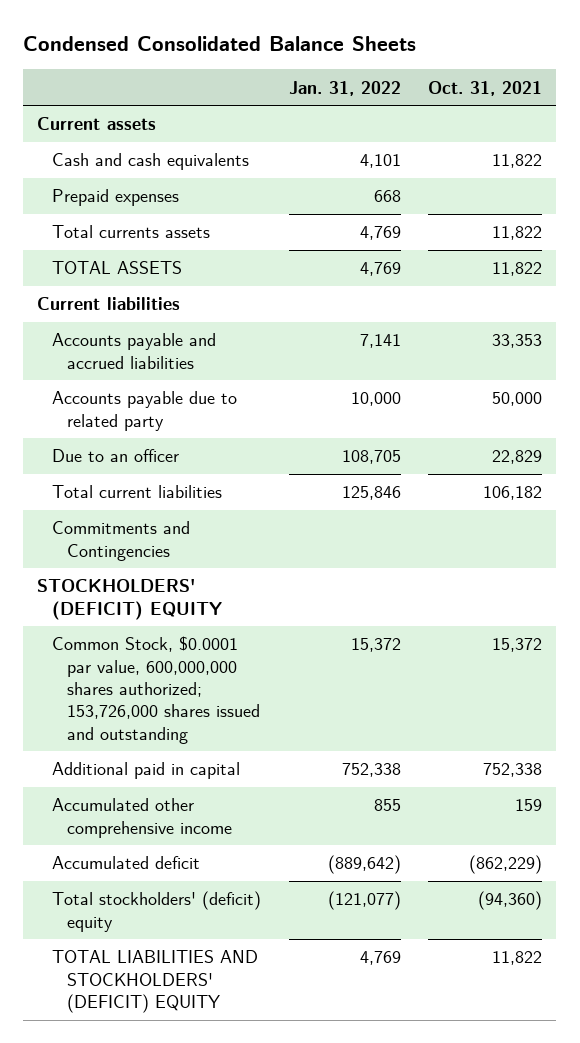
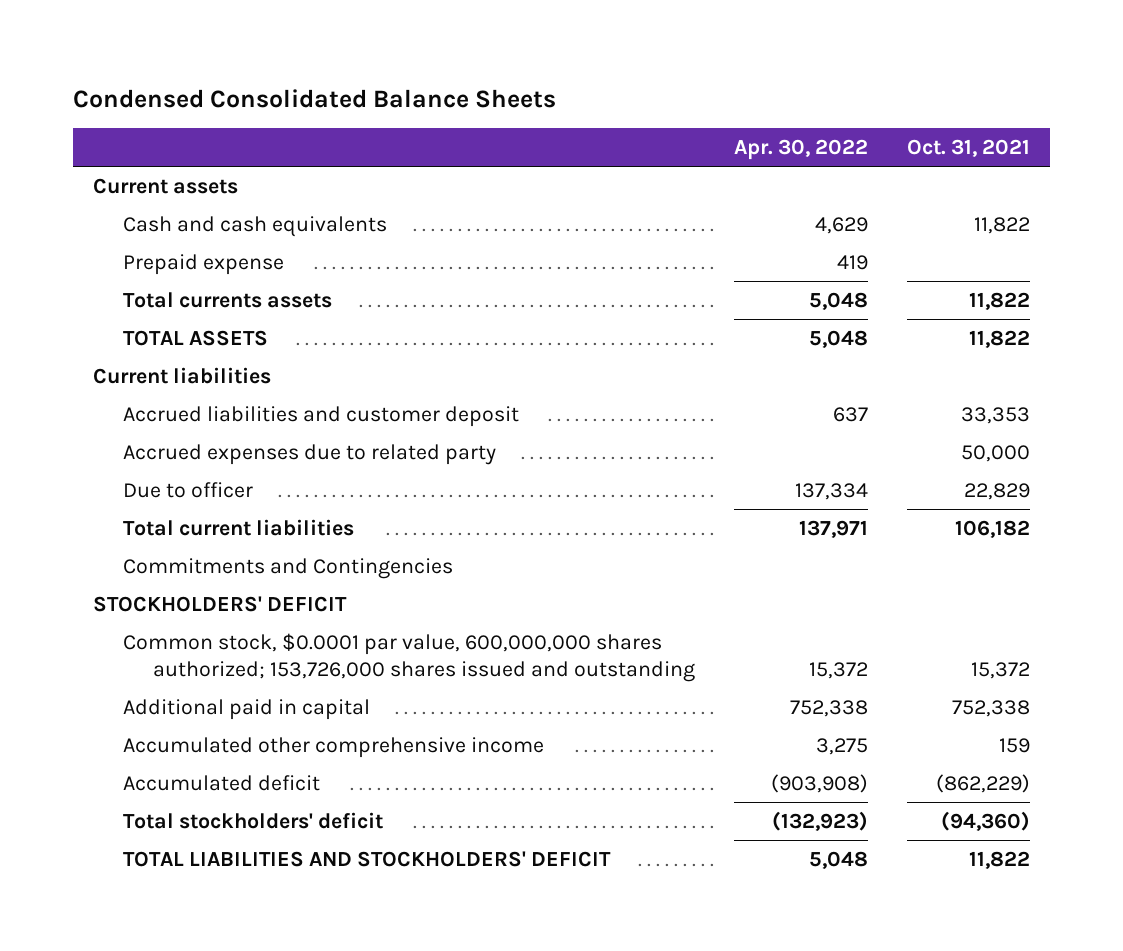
[288,80,401,96] Jan. 31, 2022 -> none
none -> [733,139,868,161] Apr. 30, 2022
[51,189,179,207] Prepaid expenses -> [122,253,284,275] Prepaid expense
[51,333,216,369] Accounts payable and accrued liabilities -> [122,405,519,427] Accrued liabilities and customer deposit
[51,391,237,431] Accounts payable due to related party -> [122,443,496,465] Accrued expenses due to related party
[51,449,179,463] Due to an officer -> [122,481,253,498] Due to officer
[37,579,222,620] STOCKHOLDERS' (DEFICIT) EQUITY -> [92,595,347,612] STOCKHOLDERS' DEFICIT
[51,636,260,744] Common Stock, $0.0001 par value, 600,000,000 shares authorized; 153,726,000 shares issued and outstanding -> [122,632,695,682] Common stock, $0.0001 par value, 600,000,000 shares authorized; 153,726,000 shares issued and outstanding
[51,891,261,932] Total stockholders' (deficit) equity -> [122,811,383,829] Total stockholders' deficit
[51,950,258,1013] TOTAL LIABILITIES AND STOCKHOLDERS' (DEFICIT) EQUITY -> [122,850,611,867] TOTAL LIABILITIES AND STOCKHOLDERS' DEFICIT

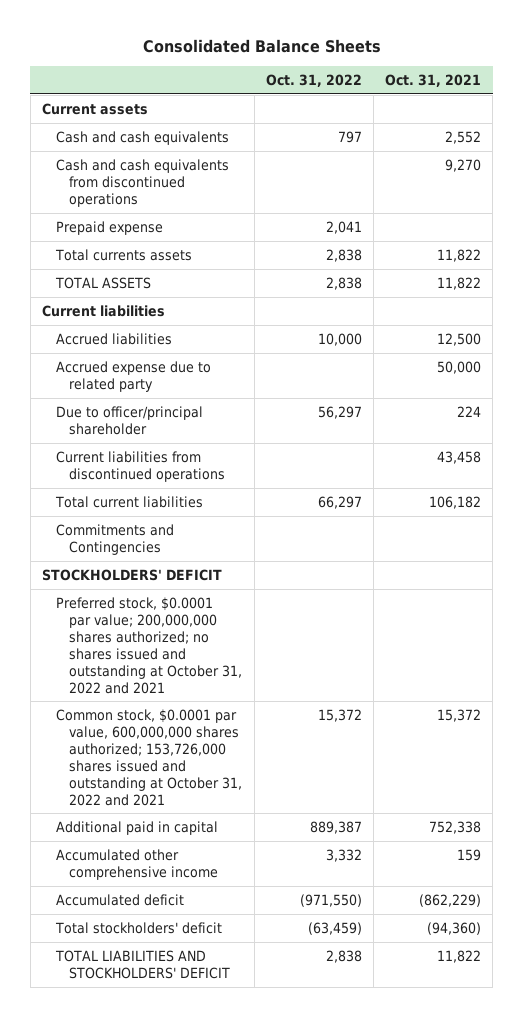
[73,88,557,108] Condensed Consolidated Balance Sheets -> [142,38,381,53] Consolidated Balance Sheets
[733,139,868,161] Apr. 30, 2022 -> none
none -> [265,73,362,87] Oct. 31, 2022
[974,216,1031,234] 11,822 -> [445,131,482,145] 2,552
none -> [55,159,229,207] Cash and cash equivalents from discontinued operations
[122,405,519,427] Accrued liabilities and customer deposit -> none
none -> [55,333,172,346] Accrued liabilities
[122,443,496,465] Accrued expenses due to related party -> [55,361,211,392] Accrued expense due to related party
[122,481,253,498] Due to officer -> [55,406,203,435] Due to officer/principal shareholder
[964,482,1031,500] 22,829 -> [457,406,482,418] 224
none -> [55,451,226,482] Current liabilities from discontinued operations
none -> [55,597,243,694] Preferred stock, $0.0001 par value; 200,000,000 shares authorized; no shares issued and outstanding at October 31, 2022 and 2021
[122,632,695,682] Common stock, $0.0001 par value, 600,000,000 shares authorized; 153,726,000 shares issued and outstanding -> [55,709,243,806] Common stock, $0.0001 par value, 600,000,000 shares authorized; 153,726,000 shares issued and outstanding at October 31, 2022 and 2021

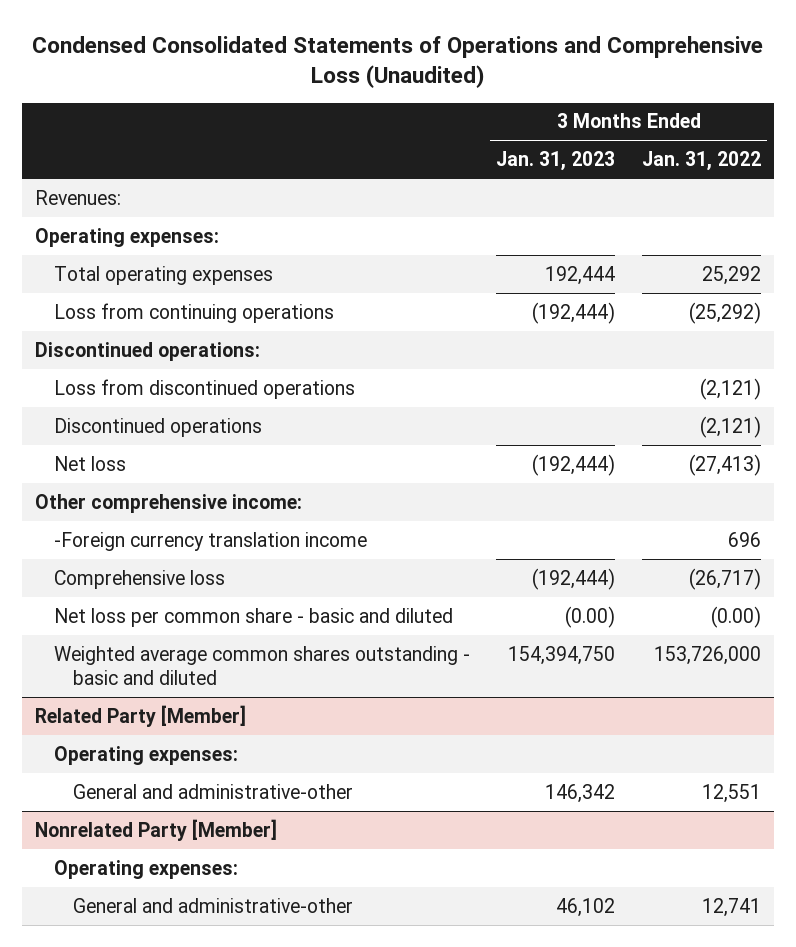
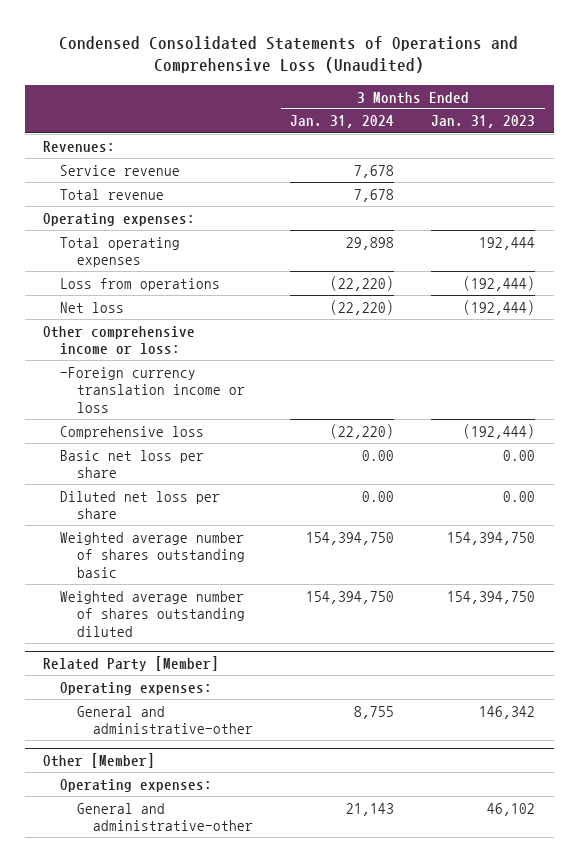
[641,151,761,172] Jan. 31, 2022 -> none
none -> [290,115,395,129] Jan. 31, 2024
none -> [59,164,180,176] Service revenue
none -> [59,188,164,200] Total revenue
[35,341,261,361] Discontinued operations: -> none
[54,378,356,399] Loss from discontinued operations -> none
[54,417,263,437] Discontinued operations -> none
[54,302,335,323] Loss from continuing operations -> [59,277,220,291] Loss from operations
[35,493,303,513] Other comprehensive income: -> [43,325,196,355] Other comprehensive income or loss:
[54,531,368,551] -Foreign currency translation income -> [59,366,245,413] -Foreign currency translation income or loss
[54,607,454,627] Net loss per common share - basic and diluted -> [59,449,204,479] Basic net loss per share
[565,605,616,628] (0.00) -> [503,449,536,461] 0.00
none -> [59,490,220,520] Diluted net loss per share
[54,645,471,685] Weighted average common shares outstanding - basic and diluted -> [59,531,245,578] Weighted average number of shares outstanding basic
none -> [59,590,245,637] Weighted average number of shares outstanding diluted
[35,818,278,841] Nonrelated Party [Member] -> none
none -> [43,753,156,769] Other [Member]

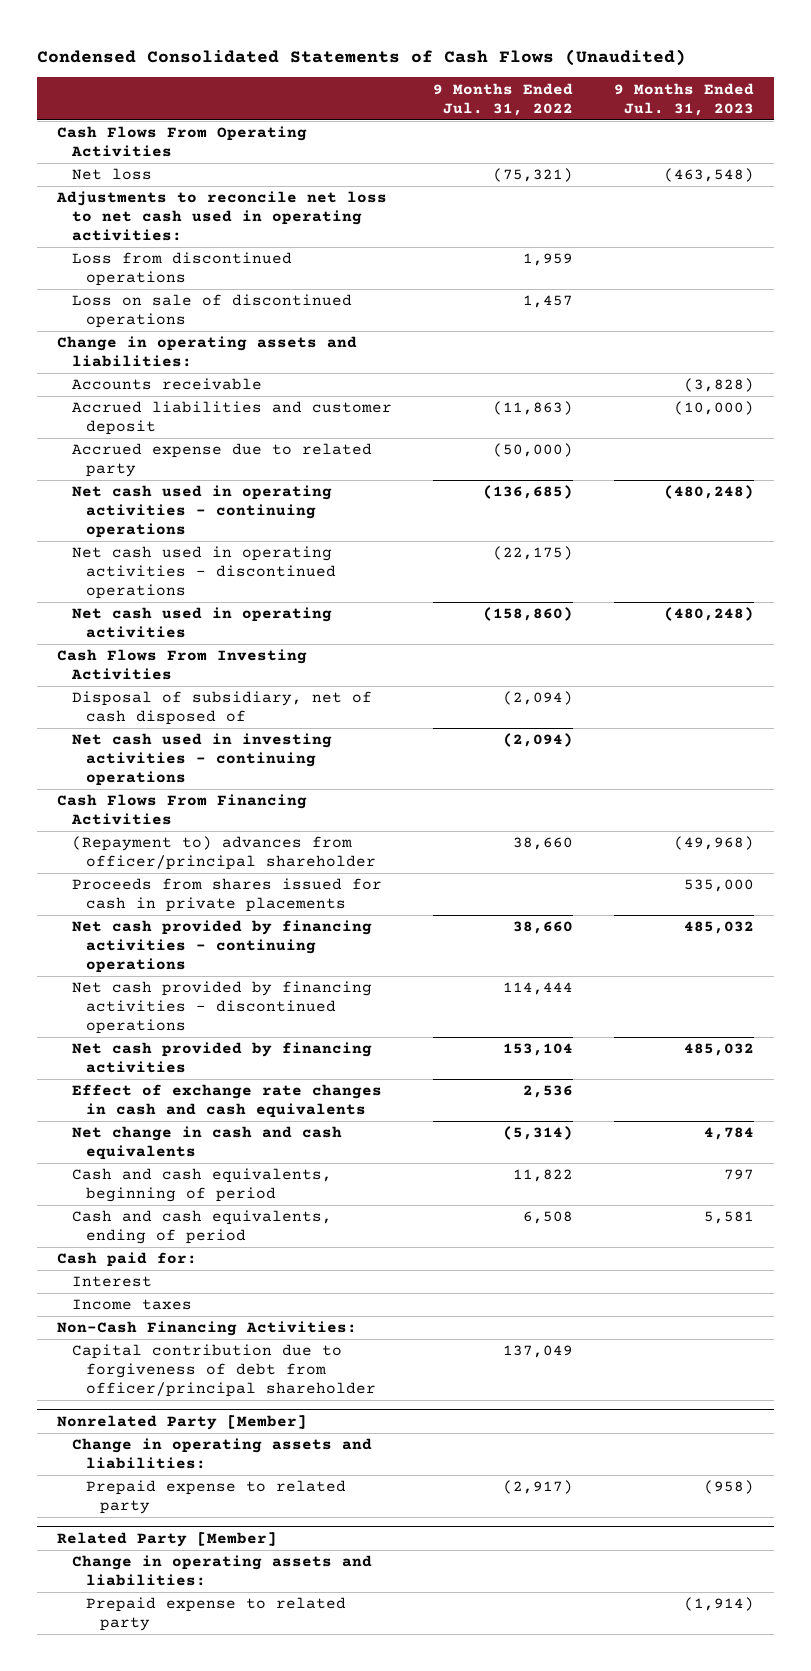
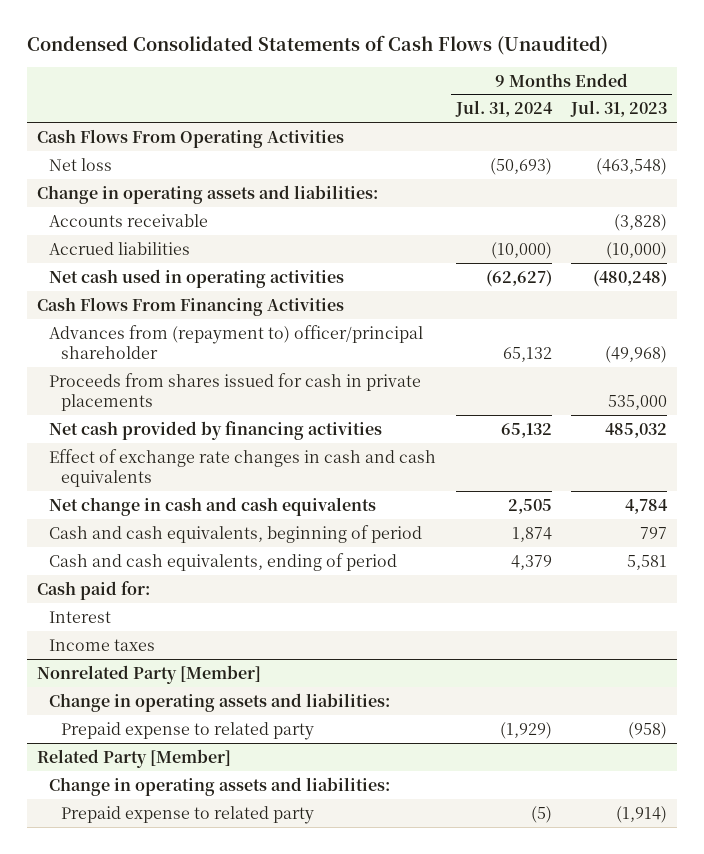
[432,82,573,116] 9 Months Ended Jul. 31, 2022 -> none
none -> [454,100,553,118] Jul. 31, 2024
[56,191,388,242] Adjustments to reconcile net loss to net cash used in operating activities: -> none
[71,252,292,287] Loss from discontinued operations -> none
[71,294,352,329] Loss on sale of discontinued operations -> none
[71,401,392,436] Accrued liabilities and customer deposit -> none
[71,443,372,478] Accrued expense due to related party -> none
[71,485,332,539] Net cash used in operating activities - continuing operations -> none
[71,546,337,600] Net cash used in operating activities - discontinued operations -> none
none -> [49,241,191,255] Accrued liabilities
[57,649,308,681] Cash Flows From Investing Activities -> none
[71,691,372,726] Disposal of subsidiary, net of cash disposed of -> none
[71,733,332,787] Net cash used in investing activities - continuing operations -> none
[71,836,377,871] (Repayment to) advances from officer/principal shareholder -> [49,324,424,359] Advances from (repayment to) officer/principal shareholder
[71,920,372,974] Net cash provided by financing activities - continuing operations -> none
[71,981,372,1035] Net cash provided by financing activities - discontinued operations -> none
[57,1321,358,1337] Non-Cash Financing Activities: -> none
[71,1344,377,1398] Capital contribution due to forgiveness of debt from officer/principal shareholder -> none

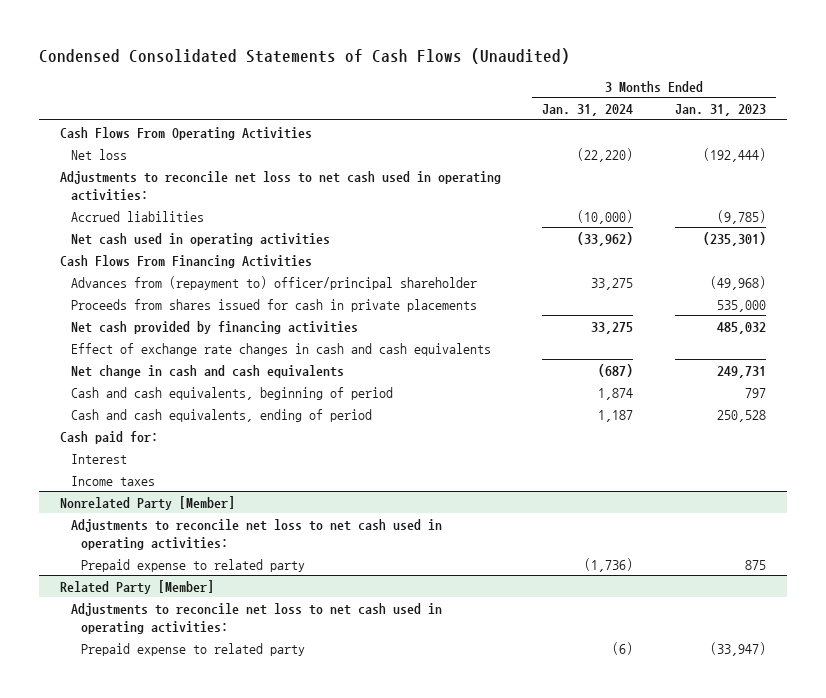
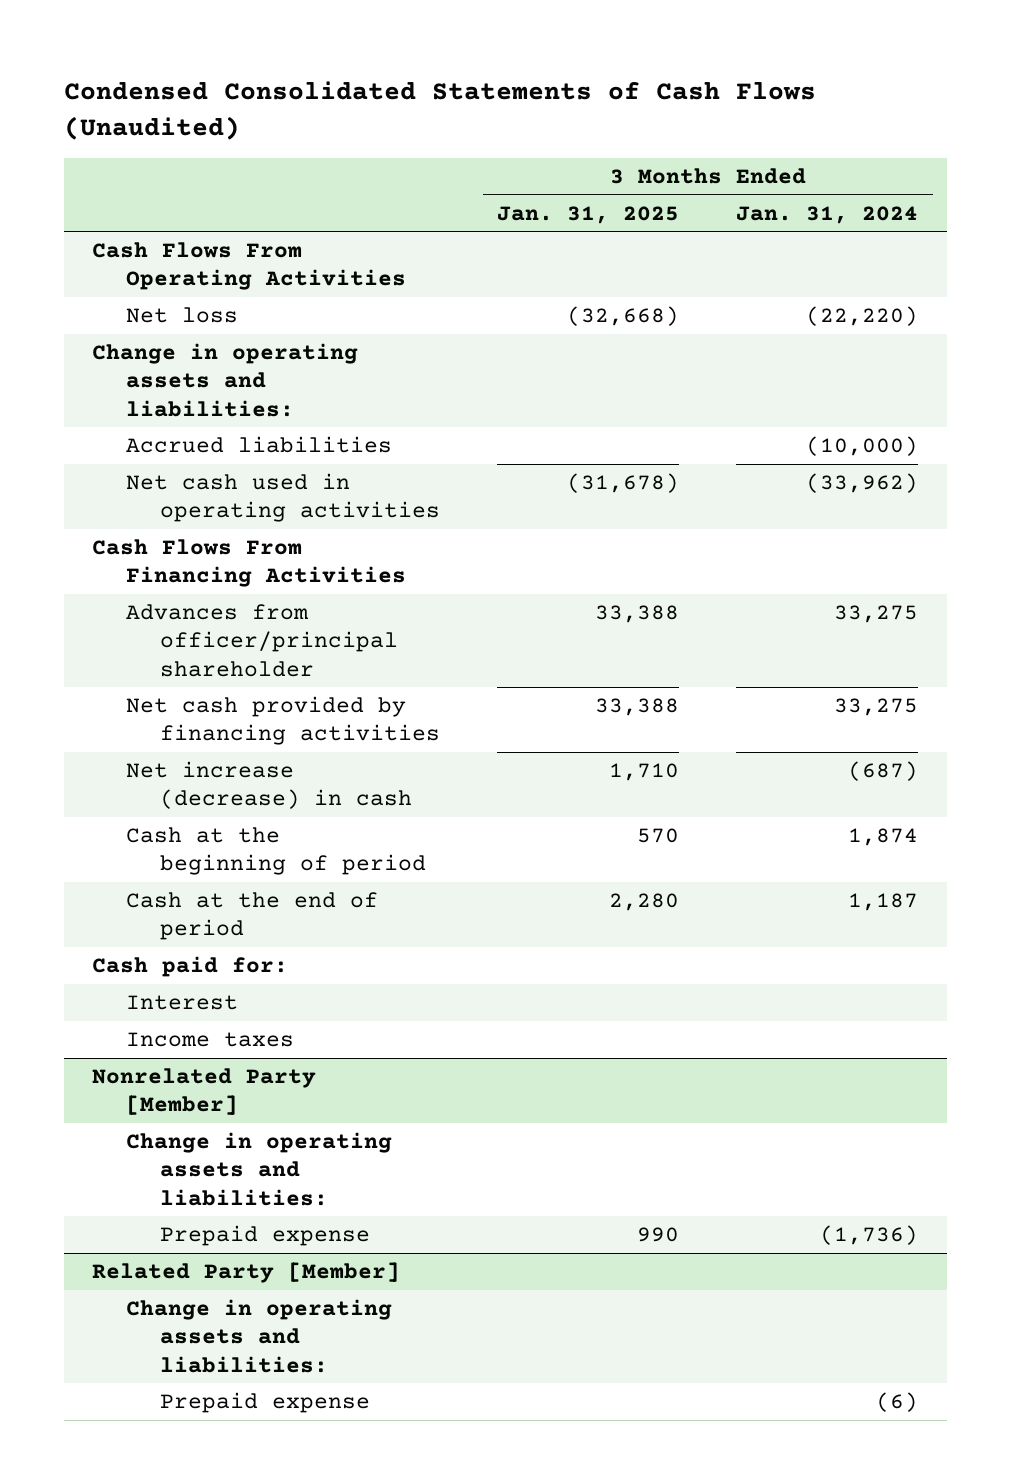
[674,104,766,117] Jan. 31, 2023 -> none
none -> [497,205,680,224] Jan. 31, 2025
[59,170,501,201] Adjustments to reconcile net loss to net cash used in operating activities: -> none
none -> [92,343,359,417] Change in operating assets and liabilities:
[70,298,477,312] Proceeds from shares issued for cash in private placements -> none
[70,275,477,290] Advances from (repayment to) officer/principal shareholder -> [126,604,399,677] Advances from officer/principal shareholder
[70,342,491,356] Effect of exchange rate changes in cash and cash equivalents -> none
[70,364,344,378] Net change in cash and cash equivalents -> [126,761,413,810] Net increase (decrease) in cash
[70,386,393,400] Cash and cash equivalents, beginning of period -> [126,827,427,876] Cash at the beginning of period
[70,408,372,422] Cash and cash equivalents, ending of period -> [126,892,379,941] Cash at the end of period
[70,518,442,550] Adjustments to reconcile net loss to net cash used in operating activities: -> none
none -> [126,1132,393,1206] Change in operating assets and liabilities:
[81,558,306,572] Prepaid expense to related party -> [160,1225,371,1247] Prepaid expense
[70,602,442,634] Adjustments to reconcile net loss to net cash used in operating activities: -> none
none -> [126,1299,393,1373] Change in operating assets and liabilities:
[81,642,306,656] Prepaid expense to related party -> [160,1392,371,1414] Prepaid expense

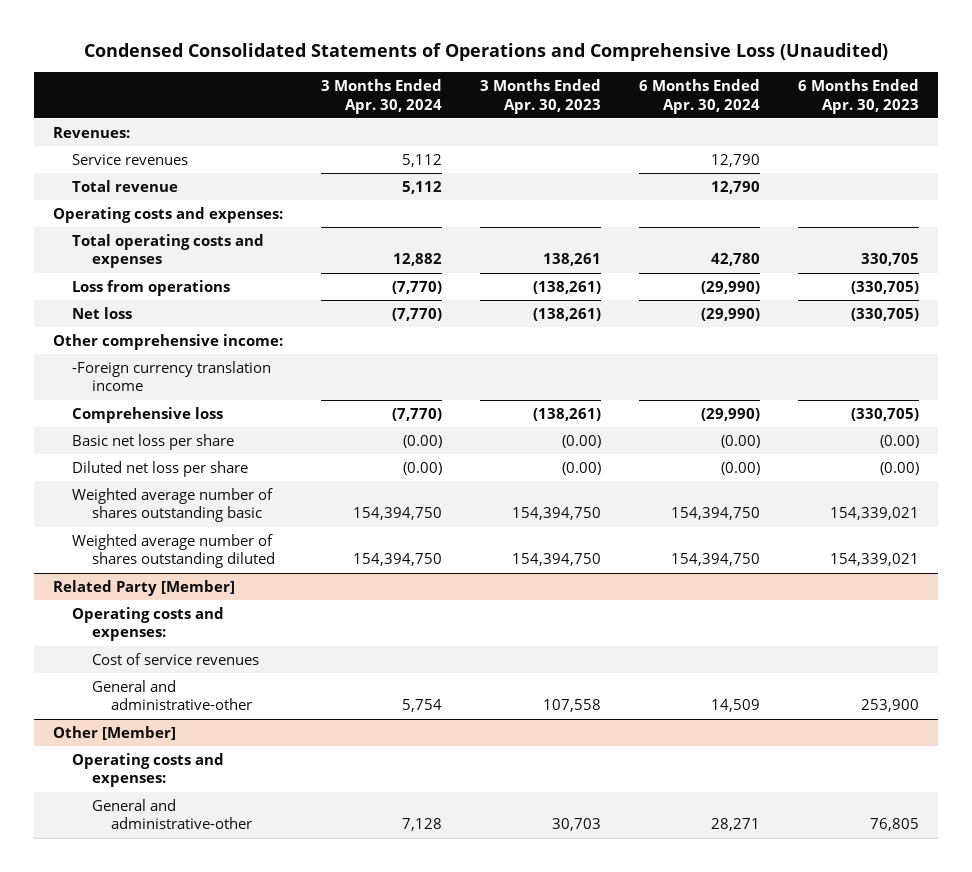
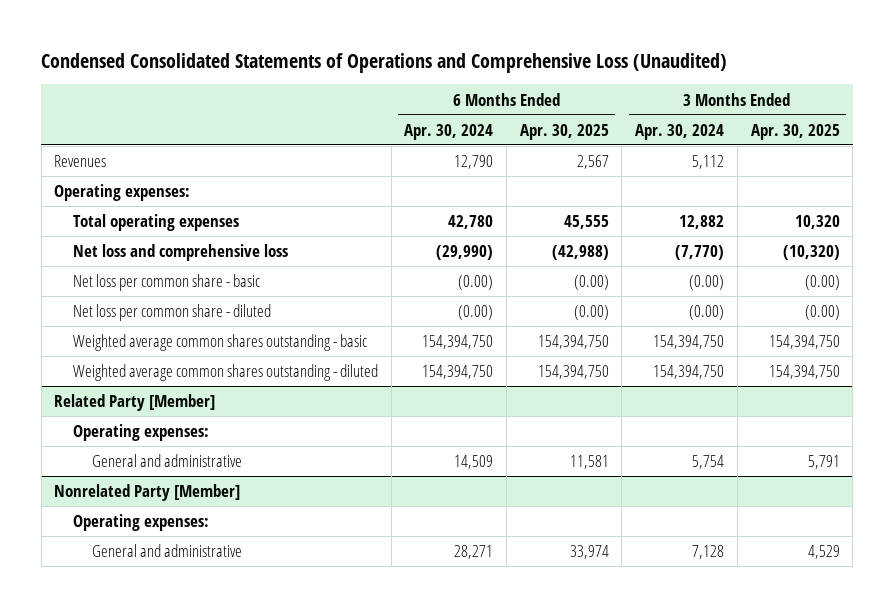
[479,79,601,114] 3 Months Ended Apr. 30, 2023 -> none
[797,79,919,114] 6 Months Ended Apr. 30, 2023 -> none
none -> [519,123,609,140] Apr. 30, 2025
none -> [750,123,840,140] Apr. 30, 2025
[52,127,130,139] Revenues: -> none
[72,180,179,193] Total revenue -> none
[72,280,231,297] Loss from operations -> none
[72,307,133,320] Net loss -> none
[52,334,283,351] Other comprehensive income: -> none
[72,361,272,392] -Foreign currency translation income -> none
[72,154,189,166] Service revenues -> [54,155,107,168] Revenues
[52,207,283,224] Operating costs and expenses: -> [54,184,191,202] Operating expenses:
[72,234,265,269] Total operating costs and expenses -> [73,214,240,232] Total operating expenses
[72,407,224,424] Comprehensive loss -> [73,244,289,262] Net loss and comprehensive loss
[72,434,235,451] Basic net loss per share -> [73,274,261,292] Net loss per common share - basic
[72,461,249,478] Diluted net loss per share -> [73,304,272,322] Net loss per common share - diluted
[72,488,274,523] Weighted average number of shares outstanding basic -> [73,334,368,352] Weighted average common shares outstanding - basic
[72,534,275,569] Weighted average number of shares outstanding diluted -> [73,364,379,382] Weighted average common shares outstanding - diluted
[91,653,259,666] Cost of service revenues -> none
[52,726,176,741] Other [Member] -> none
[72,607,225,642] Operating costs and expenses: -> [73,424,210,442] Operating expenses:
[91,680,253,711] General and administrative-other -> [91,454,242,468] General and administrative
none -> [54,484,241,502] Nonrelated Party [Member]
[72,753,225,788] Operating costs and expenses: -> [73,514,210,532] Operating expenses:
[91,799,253,830] General and administrative-other -> [91,544,242,558] General and administrative

